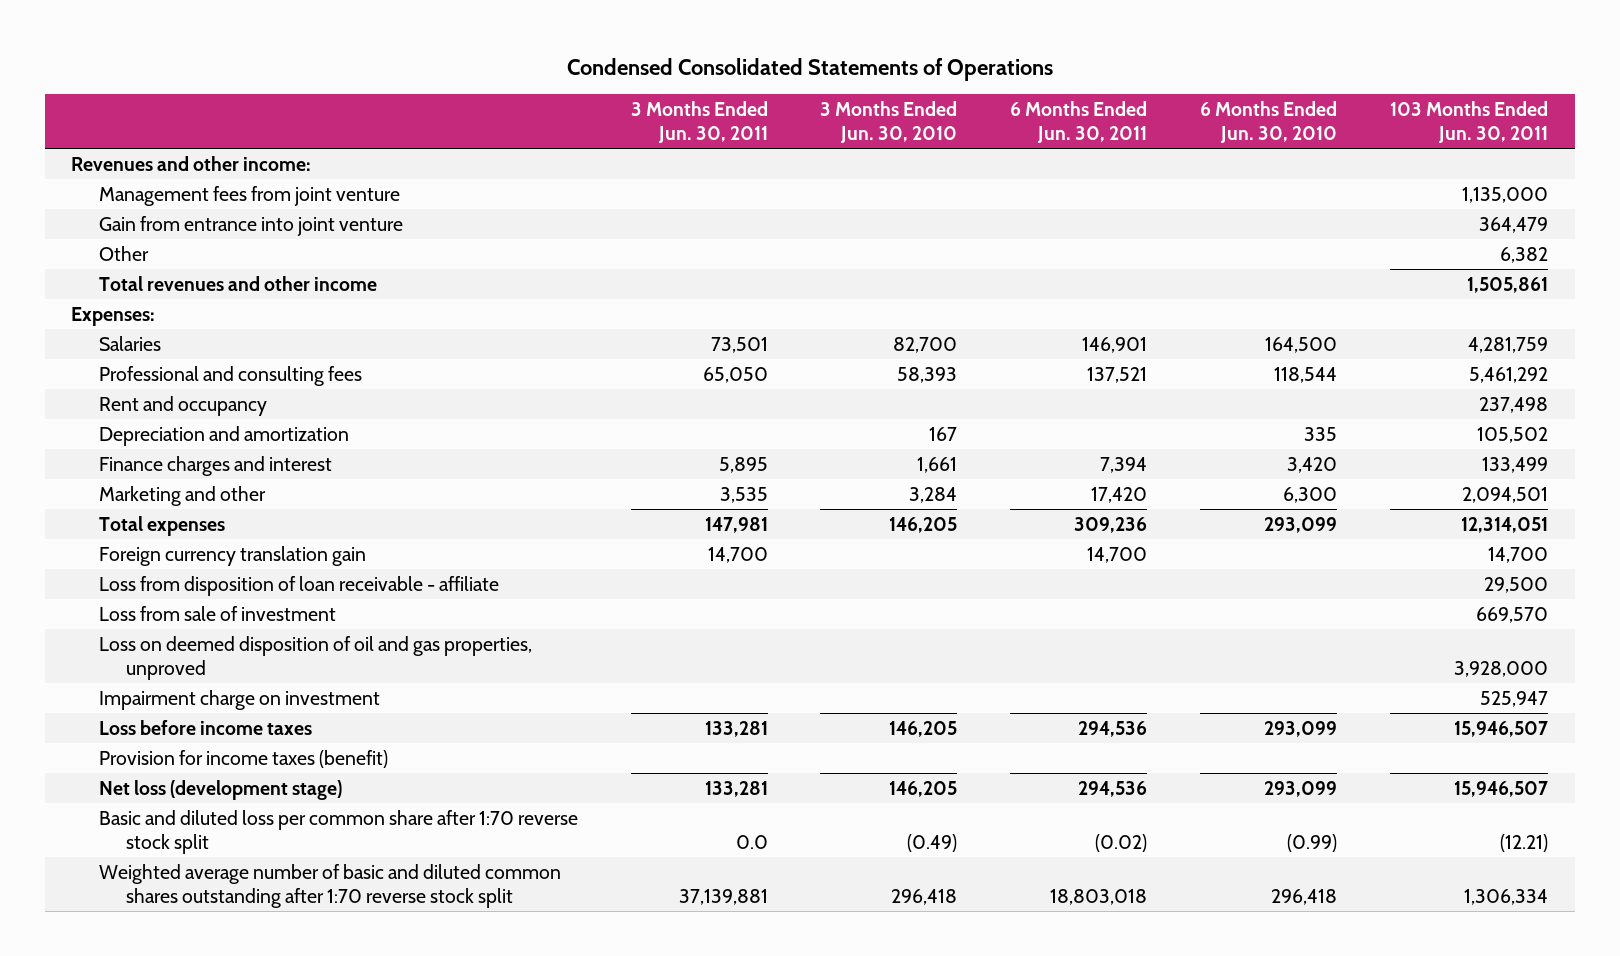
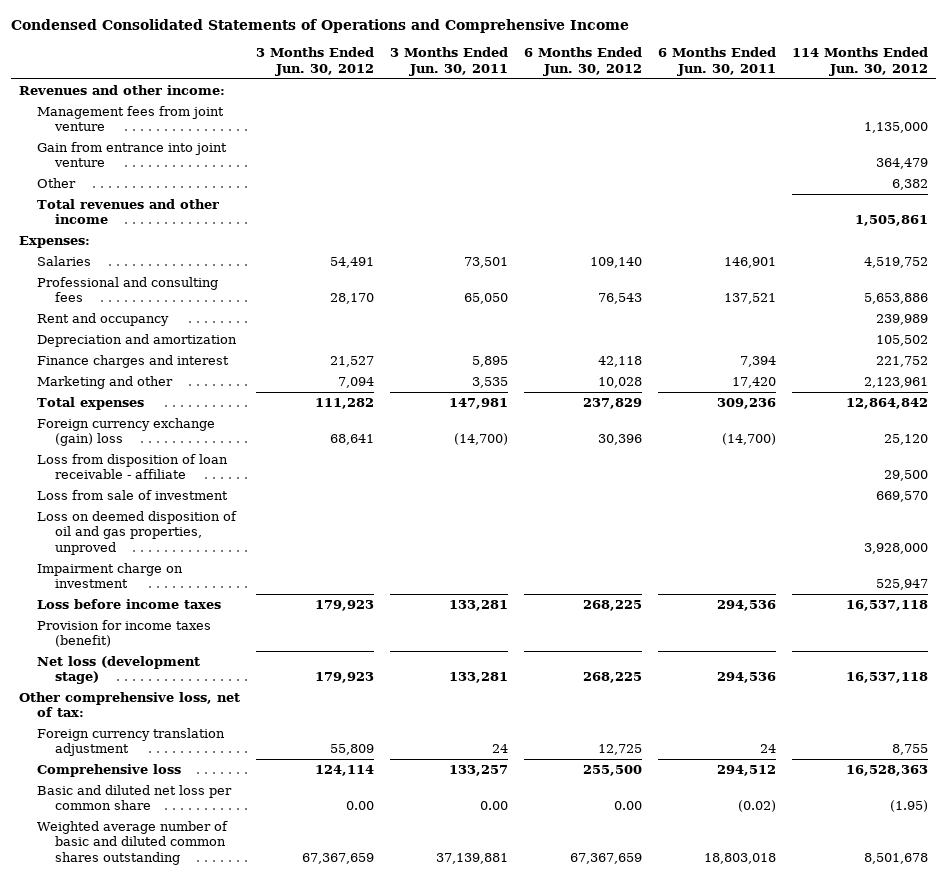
[566,57,1053,81] Condensed Consolidated Statements of Operations -> [10,18,629,33] Condensed Consolidated Statements of Operations and Comprehensive Income
[820,100,958,143] 3 Months Ended Jun. 30, 2010 -> none
[1200,100,1338,143] 6 Months Ended Jun. 30, 2010 -> none
[1390,100,1549,143] 103 Months Ended Jun. 30, 2011 -> none
none -> [255,47,374,76] 3 Months Ended Jun. 30, 2012
none -> [523,47,642,76] 6 Months Ended Jun. 30, 2012
none -> [791,47,928,76] 114 Months Ended Jun. 30, 2012
[98,545,366,566] Foreign currency translation gain -> [36,417,215,447] Foreign currency exchange (gain) loss
[707,546,768,563] 14,700 -> [453,433,508,446] (14,700)
[1087,546,1148,563] 14,700 -> [721,433,776,446] (14,700)
none -> [18,691,240,718] Other comprehensive loss, net of tax:
none -> [36,727,225,757] Foreign currency translation adjustment
none -> [36,763,181,777] Comprehensive loss
[98,809,578,854] Basic and diluted loss per common share after 1:70 reverse stock split -> [36,784,232,811] Basic and diluted net loss per common share
[735,834,768,849] 0.0 -> [479,801,508,811] 0.00
[98,863,561,908] Weighted average number of basic and diluted common shares outstanding after 1:70 reverse stock split -> [36,820,228,865] Weighted average number of basic and diluted common shares outstanding

